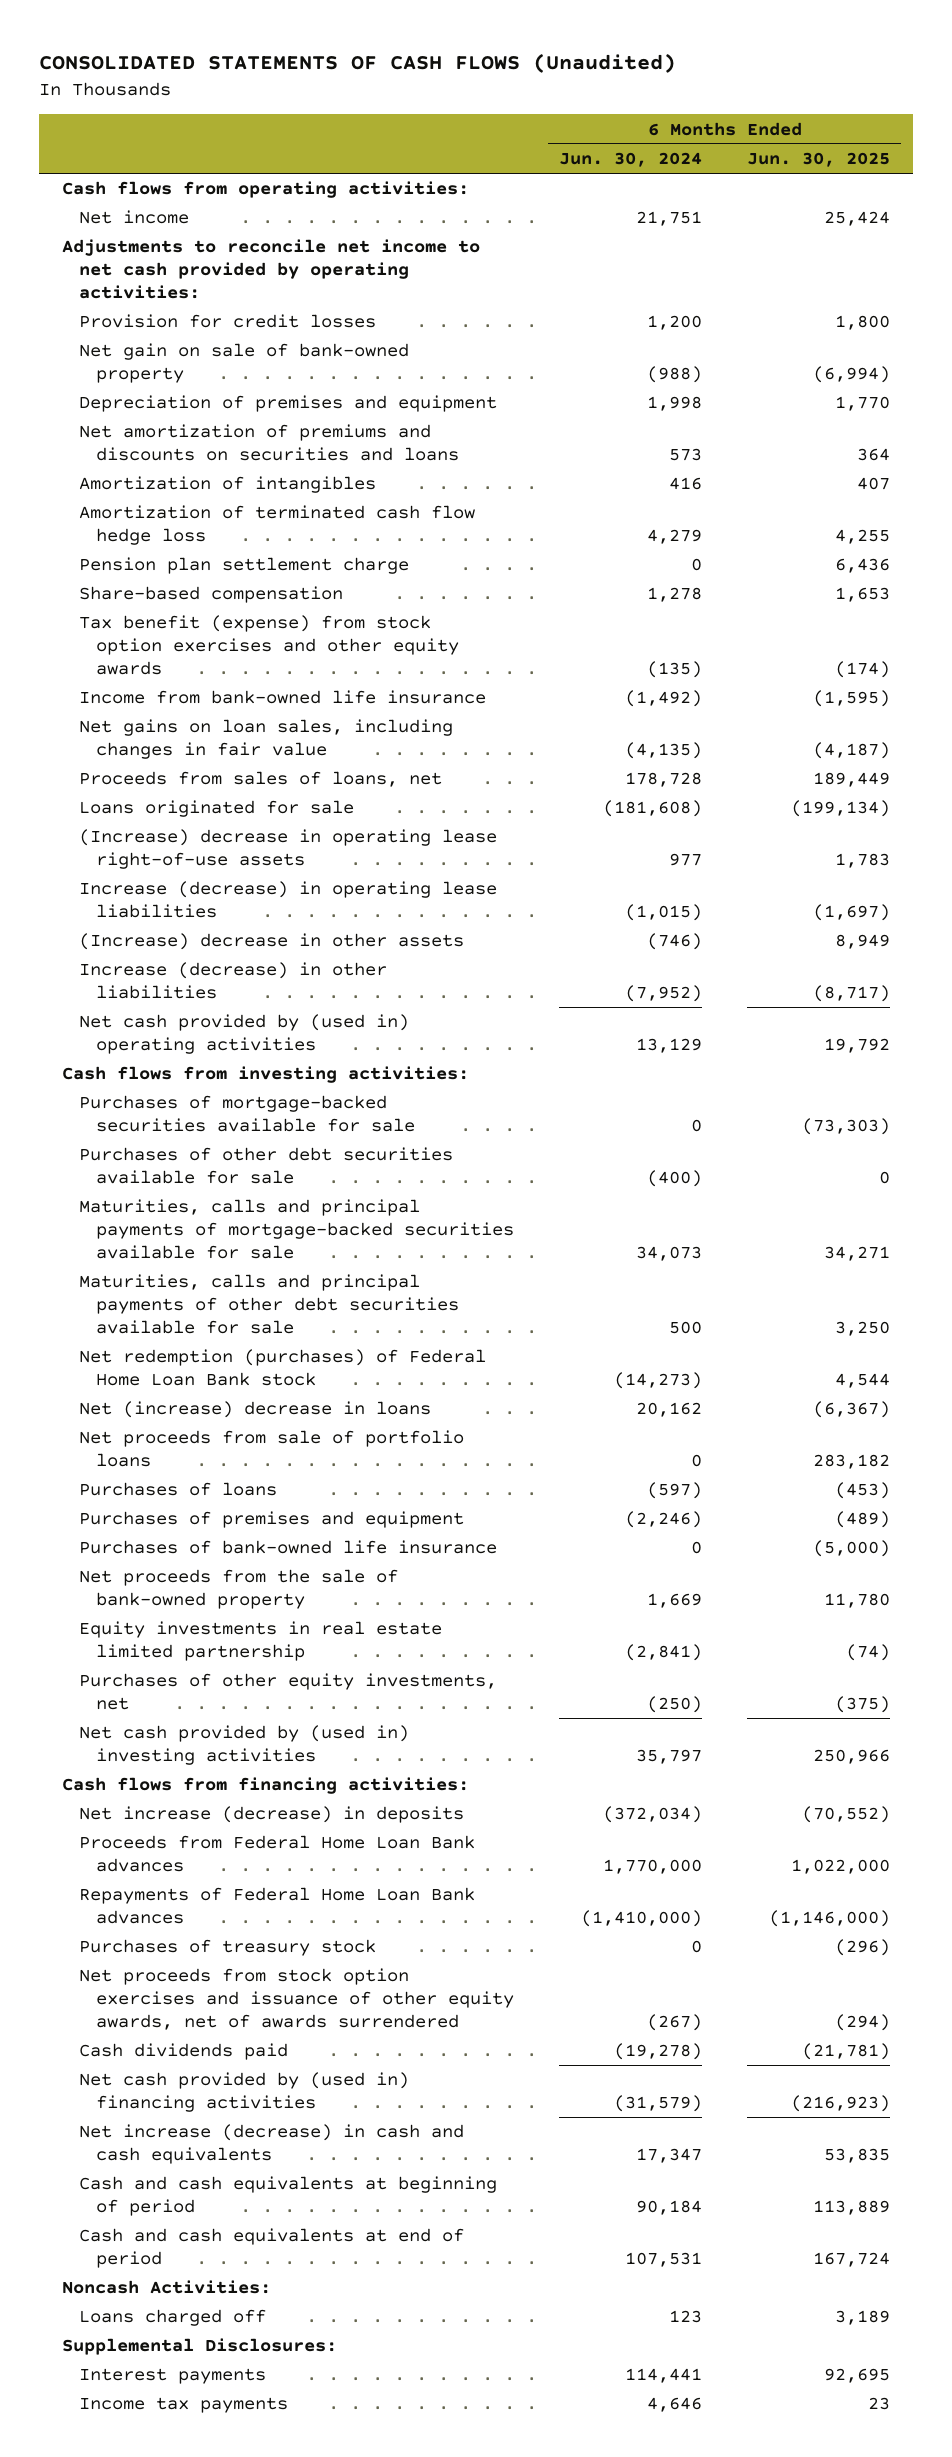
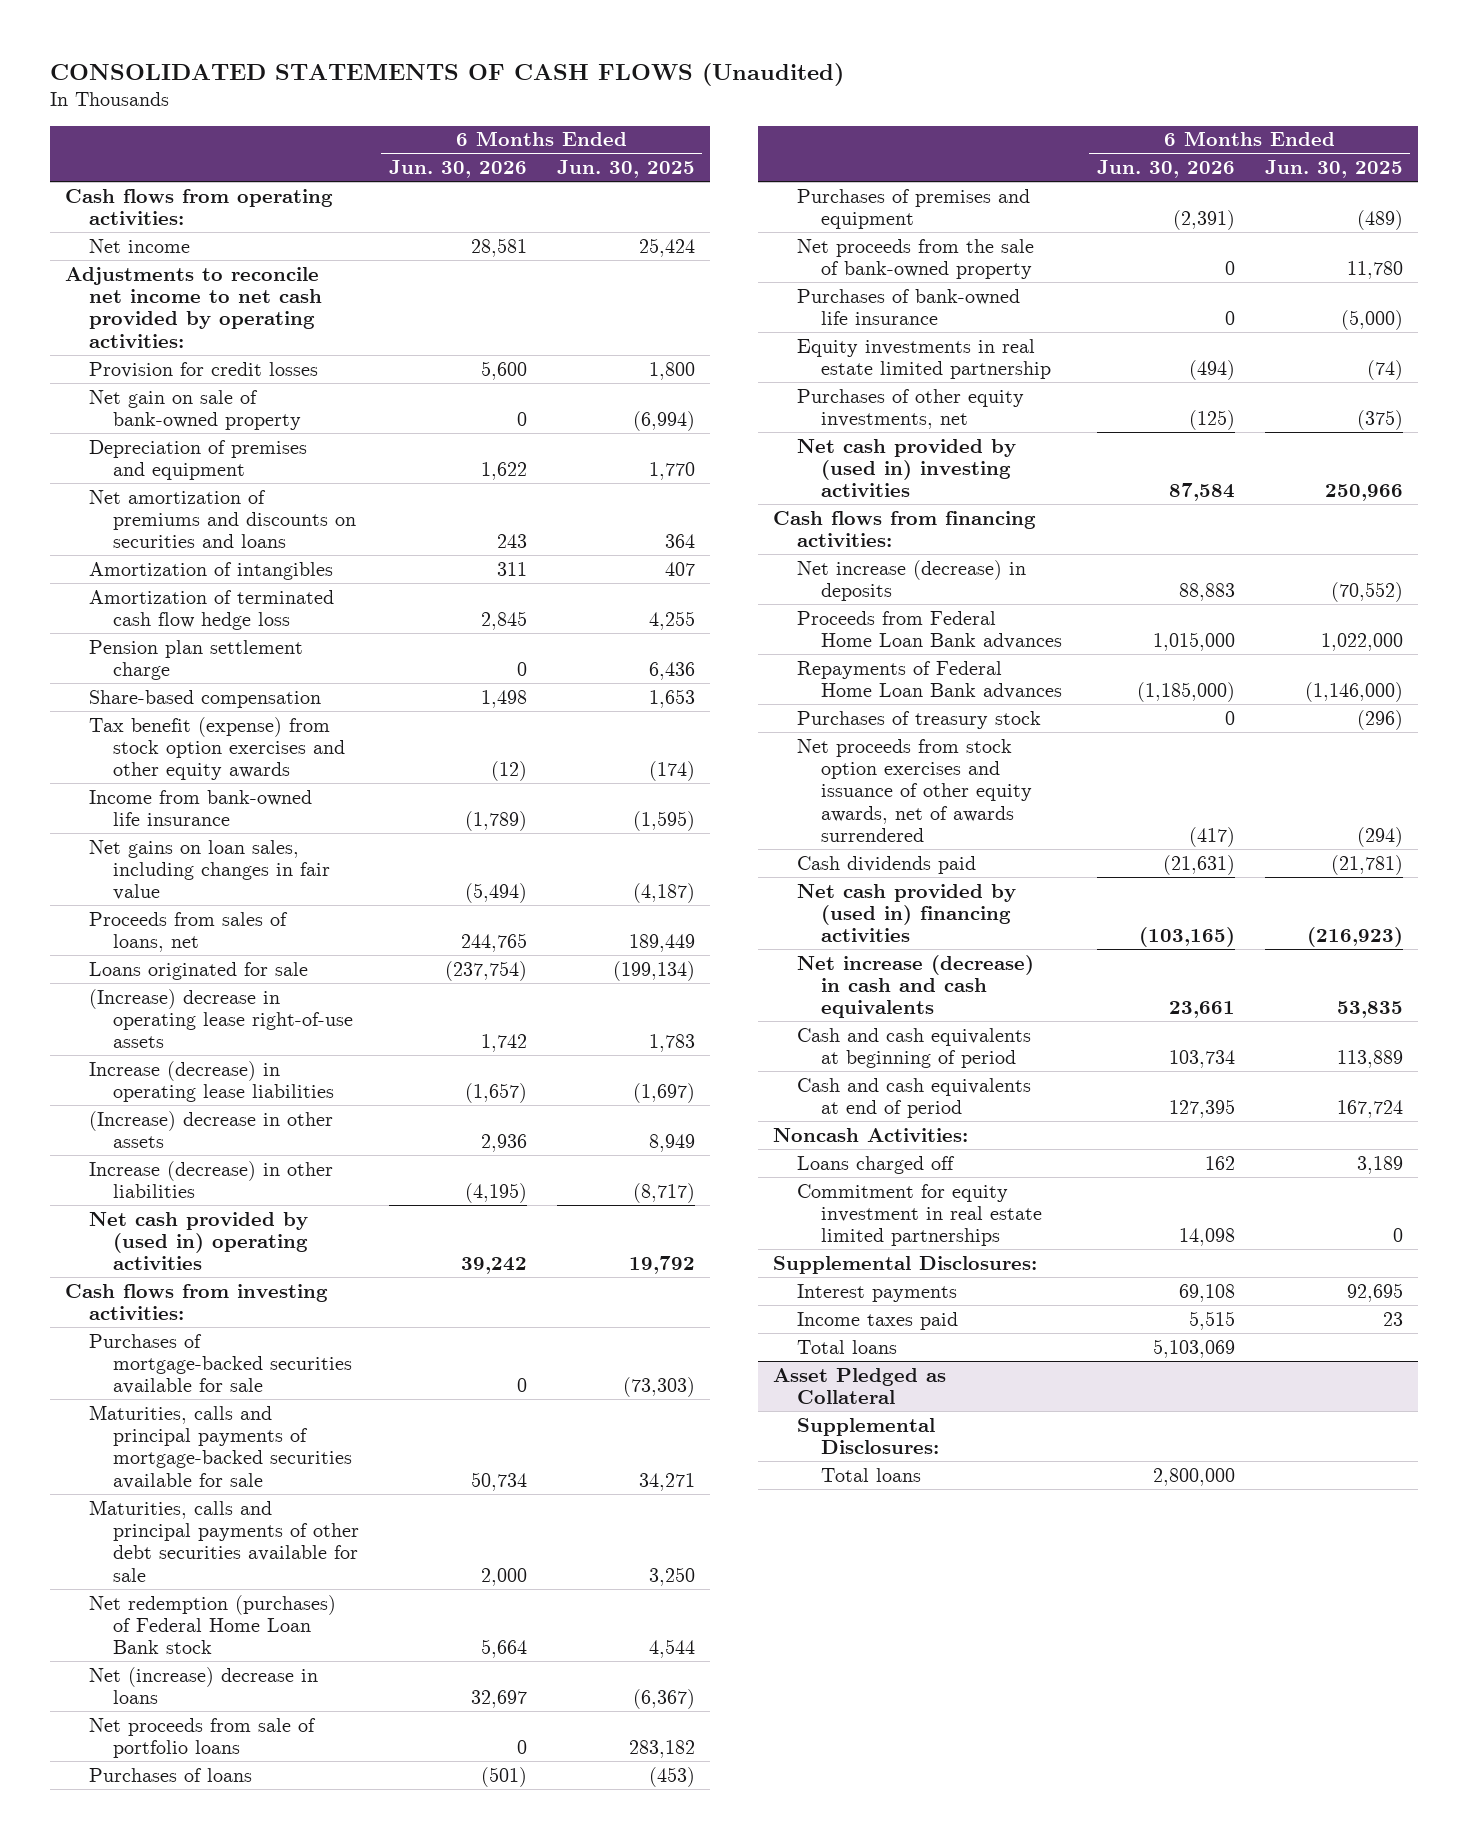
[559,152,703,168] Jun. 30, 2024 -> none
none -> [388,159,527,178] Jun. 30, 2026
[79,1147,454,1184] Purchases of other debt securities available for sale -> none
[79,1540,498,1555] Purchases of bank-owned life insurance -> [797,288,1021,325] Purchases of bank-owned life insurance
none -> [797,1183,1042,1247] Commitment for equity investment in real estate limited partnerships
[79,2397,289,2414] Income tax payments -> [797,1311,959,1330] Income taxes paid
none -> [797,1339,898,1354] Total loans
none -> [773,1367,947,1404] Asset Pledged as Collateral
none -> [797,1417,939,1454] Supplemental Disclosures:
none -> [820,1467,921,1482] Total loans

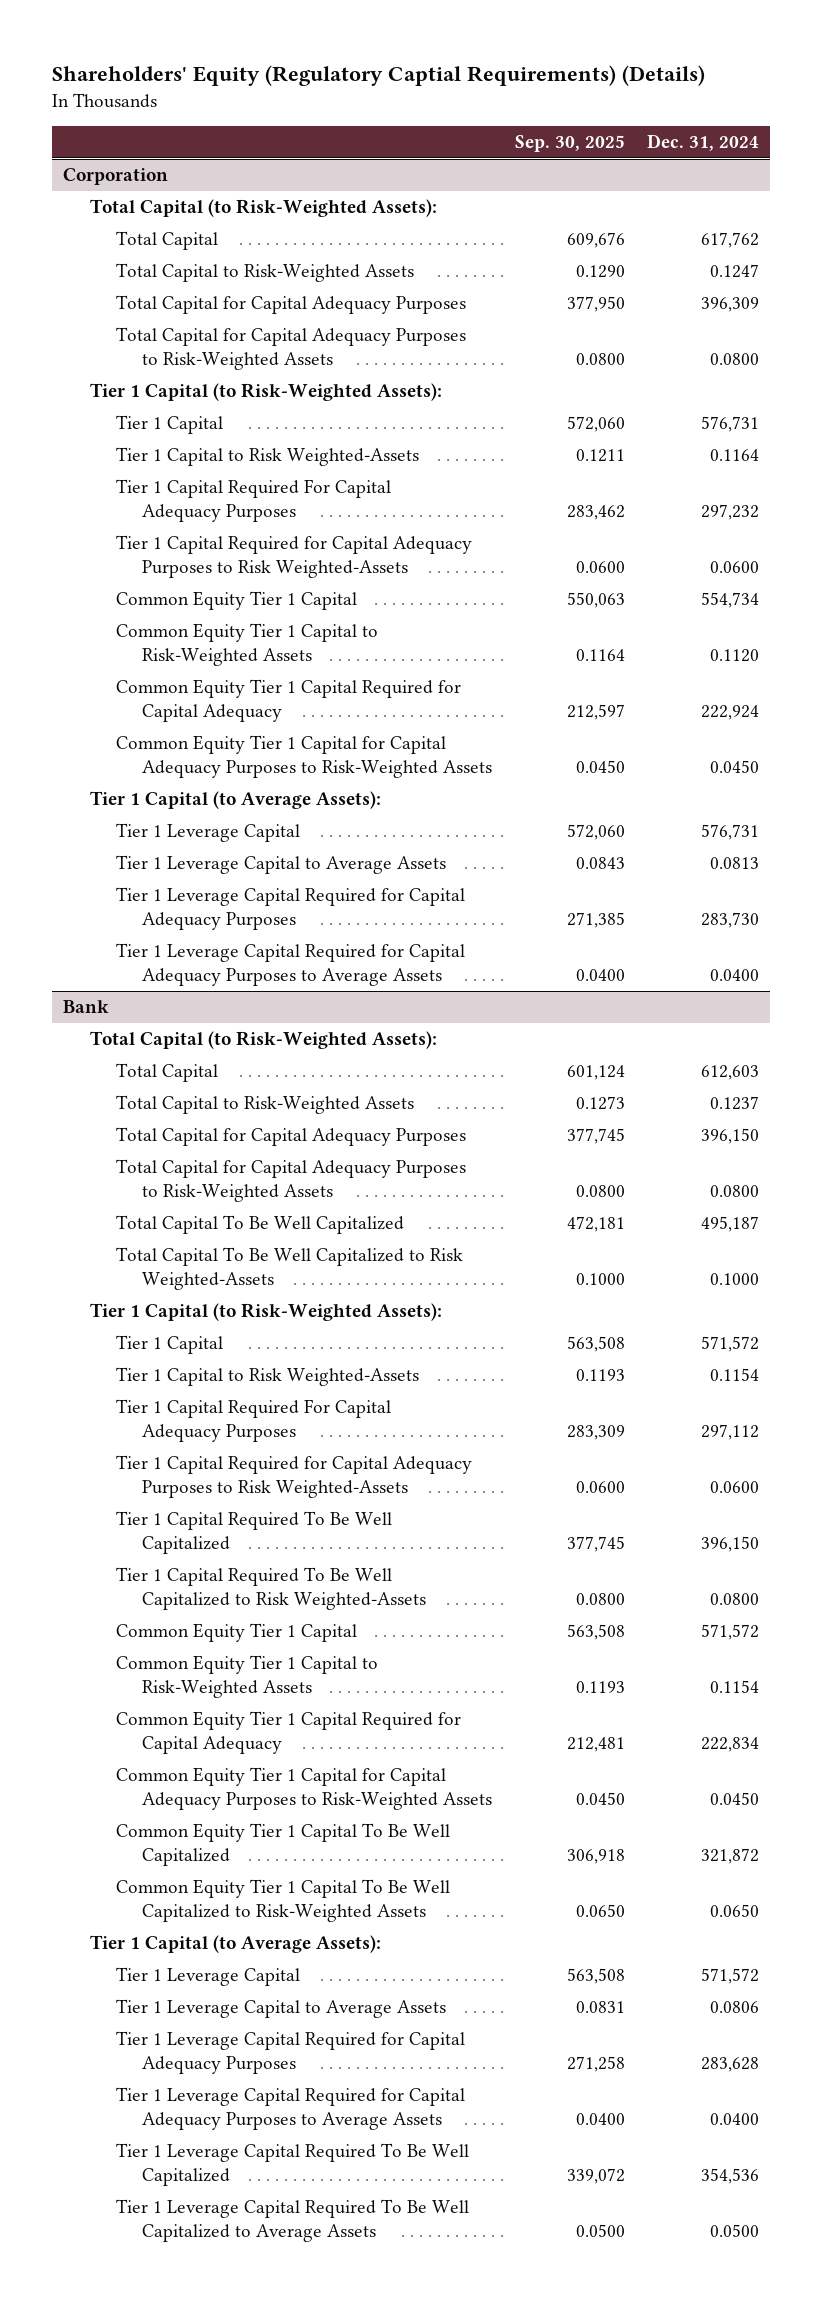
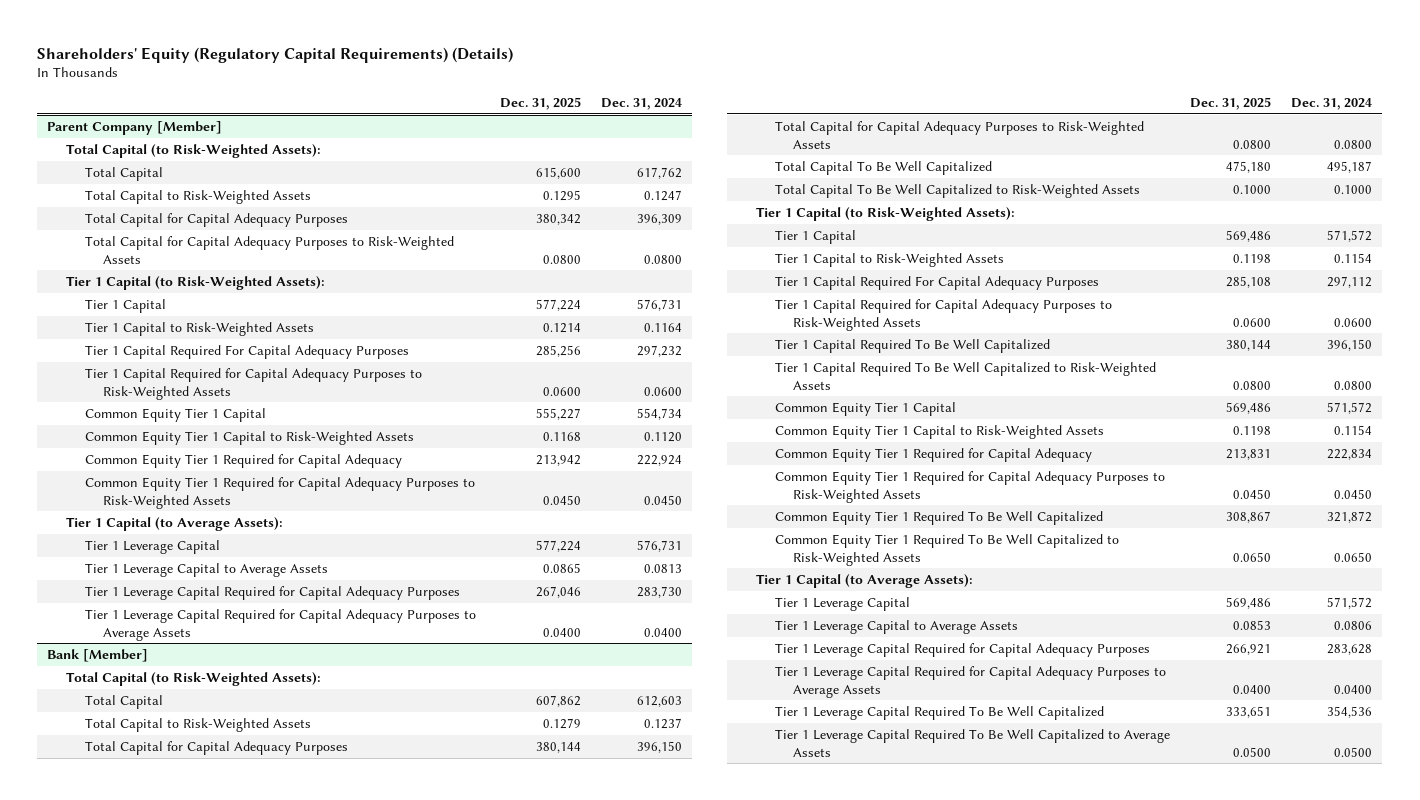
[51,65,705,87] Shareholders' Equity (Regulatory Captial Requirements) (Details) -> [37,46,514,63] Shareholders' Equity (Regulatory Capital Requirements) (Details)
[514,134,625,152] Sep. 30, 2025 -> none
none -> [499,96,581,110] Dec. 31, 2025
[63,168,169,186] Corporation -> [47,120,223,135] Parent Company [Member]
[115,447,419,467] Tier 1 Capital to Risk Weighted-Assets -> [84,321,314,336] Tier 1 Capital to Risk-Weighted Assets
[115,535,472,578] Tier 1 Capital Required for Capital Adequacy Purposes to Risk Weighted-Assets -> [84,367,422,400] Tier 1 Capital Required for Capital Adequacy Purposes to Risk-Weighted Assets
[115,679,461,722] Common Equity Tier 1 Capital Required for Capital Adequacy -> [84,453,402,468] Common Equity Tier 1 Required for Capital Adequacy
[115,735,493,778] Common Equity Tier 1 Capital for Capital Adequacy Purposes to Risk-Weighted Assets -> [84,476,475,509] Common Equity Tier 1 Required for Capital Adequacy Purposes to Risk-Weighted Assets
[63,1000,110,1014] Bank -> [47,648,149,662] Bank [Member]
[115,1247,463,1290] Total Capital To Be Well Capitalized to Risk Weighted-Assets -> [774,183,1140,198] Total Capital To Be Well Capitalized to Risk-Weighted Assets
[115,1367,419,1387] Tier 1 Capital to Risk Weighted-Assets -> [774,252,1004,267] Tier 1 Capital to Risk-Weighted Assets
[115,1455,472,1498] Tier 1 Capital Required for Capital Adequacy Purposes to Risk Weighted-Assets -> [774,298,1112,331] Tier 1 Capital Required for Capital Adequacy Purposes to Risk-Weighted Assets
[115,1567,427,1610] Tier 1 Capital Required To Be Well Capitalized to Risk Weighted-Assets -> [774,361,1156,390] Tier 1 Capital Required To Be Well Capitalized to Risk-Weighted Assets
[115,1711,461,1754] Common Equity Tier 1 Capital Required for Capital Adequacy -> [774,447,1092,462] Common Equity Tier 1 Required for Capital Adequacy
[115,1767,493,1810] Common Equity Tier 1 Capital for Capital Adequacy Purposes to Risk-Weighted Assets -> [774,470,1165,503] Common Equity Tier 1 Required for Capital Adequacy Purposes to Risk-Weighted Assets
[115,1823,450,1866] Common Equity Tier 1 Capital To Be Well Capitalized -> [774,510,1103,525] Common Equity Tier 1 Required To Be Well Capitalized
[115,1879,450,1922] Common Equity Tier 1 Capital To Be Well Capitalized to Risk-Weighted Assets -> [774,533,1119,566] Common Equity Tier 1 Required To Be Well Capitalized to Risk-Weighted Assets

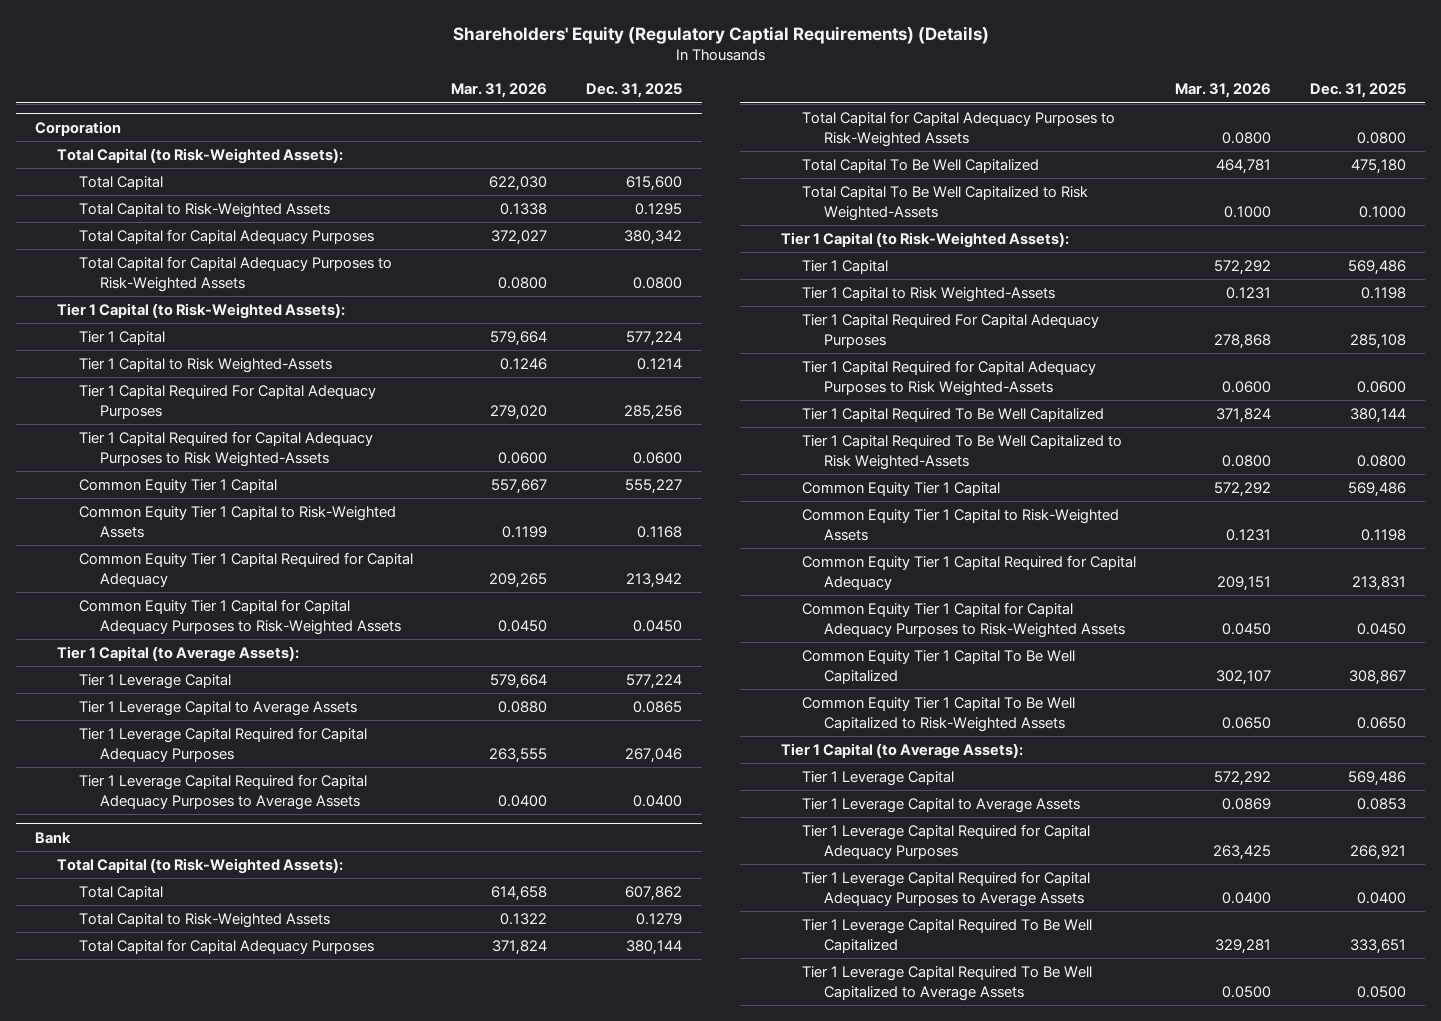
[37,46,514,63] Shareholders' Equity (Regulatory Capital Requirements) (Details) -> [452,25,989,44] Shareholders' Equity (Regulatory Captial Requirements) (Details)
[601,97,683,110] Dec. 31, 2024 -> none
none -> [451,83,548,99] Mar. 31, 2026
[47,120,223,135] Parent Company [Member] -> [35,120,122,136] Corporation
[84,321,314,336] Tier 1 Capital to Risk-Weighted Assets -> [78,358,332,374] Tier 1 Capital to Risk Weighted-Assets
[84,367,422,400] Tier 1 Capital Required for Capital Adequacy Purposes to Risk-Weighted Assets -> [78,431,373,467] Tier 1 Capital Required for Capital Adequacy Purposes to Risk Weighted-Assets
[84,453,402,468] Common Equity Tier 1 Required for Capital Adequacy -> [78,552,413,587] Common Equity Tier 1 Capital Required for Capital Adequacy
[84,476,475,509] Common Equity Tier 1 Required for Capital Adequacy Purposes to Risk-Weighted Assets -> [78,599,402,635] Common Equity Tier 1 Capital for Capital Adequacy Purposes to Risk-Weighted Assets
[47,648,149,662] Bank [Member] -> [35,831,72,844] Bank
[774,183,1140,198] Total Capital To Be Well Capitalized to Risk-Weighted Assets -> [802,186,1089,221] Total Capital To Be Well Capitalized to Risk Weighted-Assets
[774,252,1004,267] Tier 1 Capital to Risk-Weighted Assets -> [802,287,1056,303] Tier 1 Capital to Risk Weighted-Assets
[774,298,1112,331] Tier 1 Capital Required for Capital Adequacy Purposes to Risk-Weighted Assets -> [802,360,1097,396] Tier 1 Capital Required for Capital Adequacy Purposes to Risk Weighted-Assets
[774,361,1156,390] Tier 1 Capital Required To Be Well Capitalized to Risk-Weighted Assets -> [802,435,1123,470] Tier 1 Capital Required To Be Well Capitalized to Risk Weighted-Assets
[774,447,1092,462] Common Equity Tier 1 Required for Capital Adequacy -> [802,555,1137,590] Common Equity Tier 1 Capital Required for Capital Adequacy
[774,470,1165,503] Common Equity Tier 1 Required for Capital Adequacy Purposes to Risk-Weighted Assets -> [802,602,1126,638] Common Equity Tier 1 Capital for Capital Adequacy Purposes to Risk-Weighted Assets
[774,510,1103,525] Common Equity Tier 1 Required To Be Well Capitalized -> [802,650,1076,684] Common Equity Tier 1 Capital To Be Well Capitalized
[774,533,1119,566] Common Equity Tier 1 Required To Be Well Capitalized to Risk-Weighted Assets -> [802,697,1076,732] Common Equity Tier 1 Capital To Be Well Capitalized to Risk-Weighted Assets

